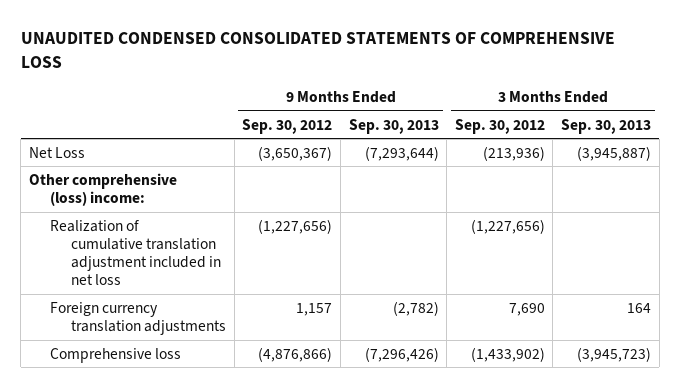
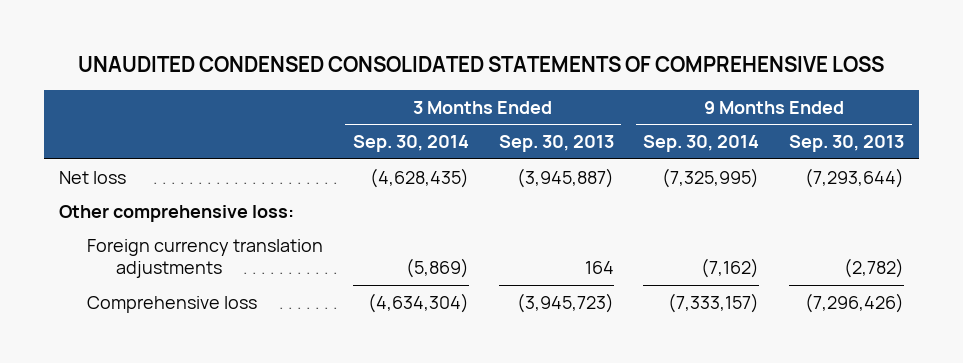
[242,118,333,134] Sep. 30, 2012 -> none
[454,118,545,134] Sep. 30, 2012 -> none
none -> [352,135,469,153] Sep. 30, 2014
none -> [643,135,760,153] Sep. 30, 2014
[49,219,222,286] Realization of cumulative translation adjustment included in net loss -> none
[28,146,85,158] Net Loss -> [58,170,126,184] Net loss
[28,172,177,206] Other comprehensive (loss) income: -> [58,204,294,222] Other comprehensive loss:

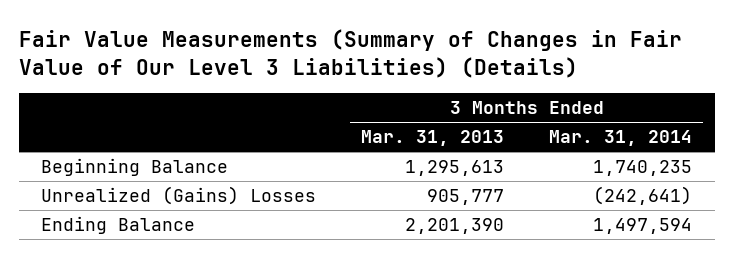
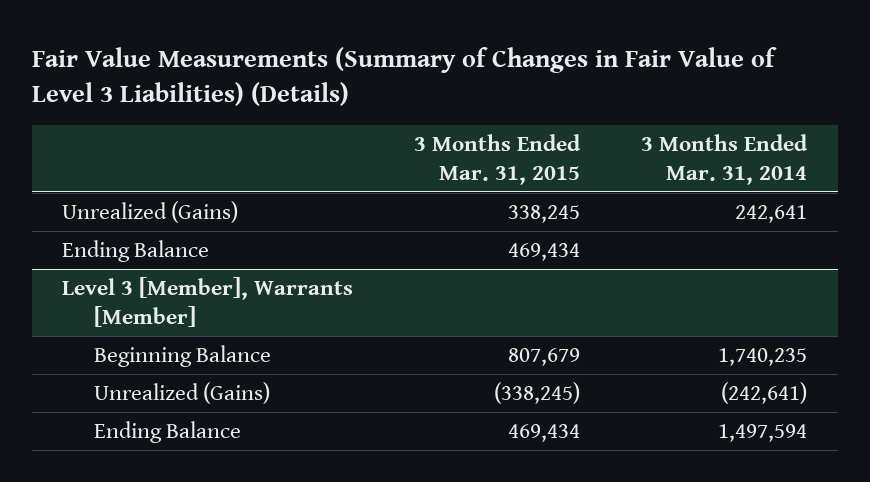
[18,28,682,78] Fair Value Measurements (Summary of Changes in Fair Value of Our Level 3 Liabilities) (Details) -> [31,47,777,107] Fair Value Measurements (Summary of Changes in Fair Value of Level 3 Liabilities) (Details)
[361,130,505,147] Mar. 31, 2013 -> none
none -> [414,134,582,185] 3 Months Ended Mar. 31, 2015
none -> [62,201,239,224] Unrealized (Gains)
none -> [62,240,210,263] Ending Balance
none -> [62,277,354,327] Level 3 [Member], Warrants [Member]
[41,186,317,206] Unrealized (Gains) Losses -> [94,382,271,405] Unrealized (Gains)

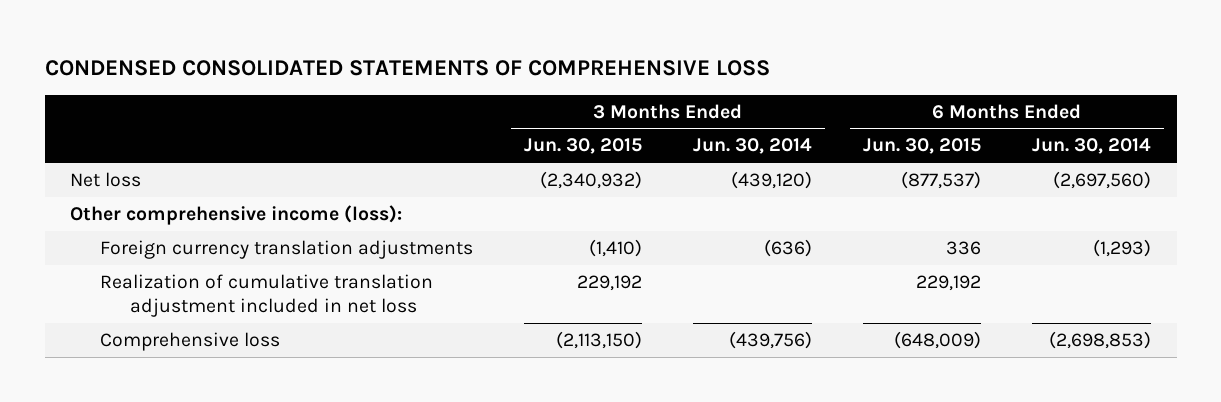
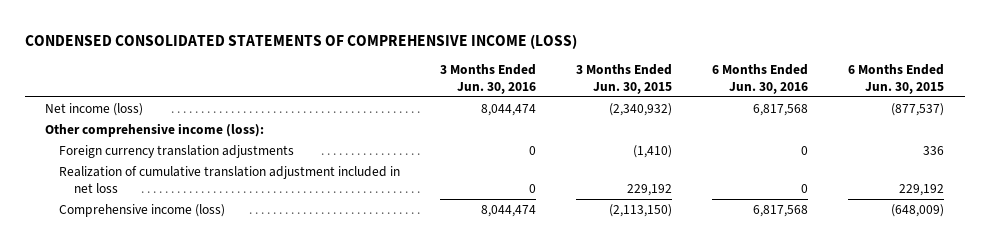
[44,60,770,77] CONDENSED CONSOLIDATED STATEMENTS OF COMPREHENSIVE LOSS -> [24,33,577,49] CONDENSED CONSOLIDATED STATEMENTS OF COMPREHENSIVE INCOME (LOSS)
[693,138,813,155] Jun. 30, 2014 -> none
[1032,138,1152,155] Jun. 30, 2014 -> none
none -> [440,64,537,95] 3 Months Ended Jun. 30, 2016
none -> [712,64,809,95] 6 Months Ended Jun. 30, 2016
[70,172,142,188] Net loss -> [44,102,143,116] Net income (loss)
[100,332,281,352] Comprehensive loss -> [59,203,226,217] Comprehensive income (loss)

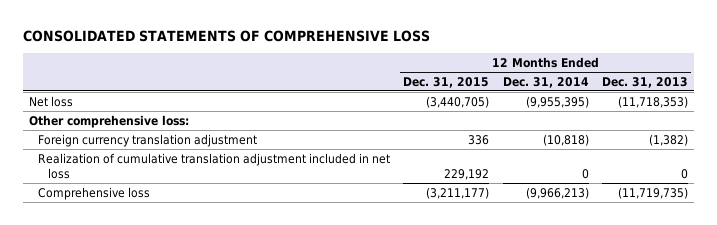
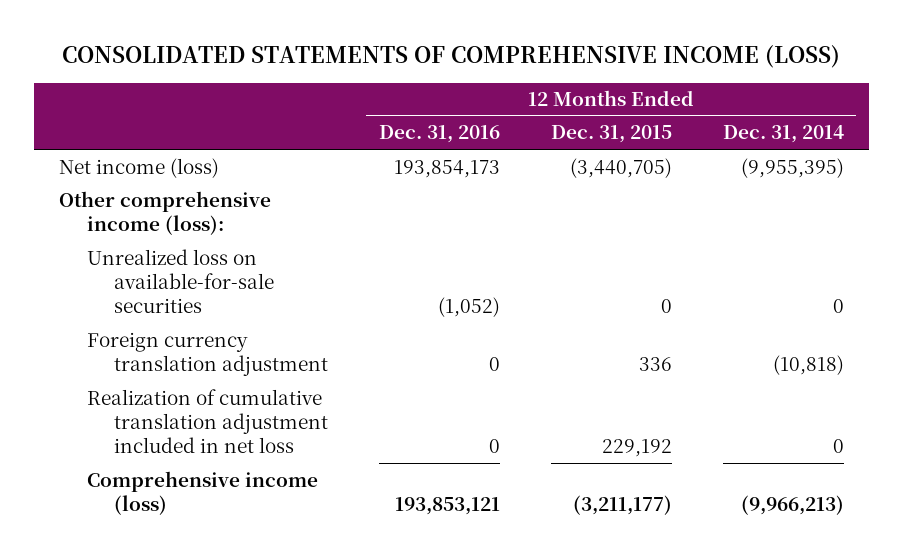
[22,30,430,43] CONSOLIDATED STATEMENTS OF COMPREHENSIVE LOSS -> [62,45,841,69] CONSOLIDATED STATEMENTS OF COMPREHENSIVE INCOME (LOSS)
[601,76,688,88] Dec. 31, 2013 -> none
none -> [378,125,500,144] Dec. 31, 2016
[29,95,74,107] Net loss -> [59,157,220,178] Net income (loss)
[29,114,190,128] Other comprehensive loss: -> [59,190,272,235] Other comprehensive income (loss):
none -> [86,248,274,314] Unrealized loss on available-for-sale securities
[38,186,151,200] Comprehensive loss -> [86,470,318,515] Comprehensive income (loss)

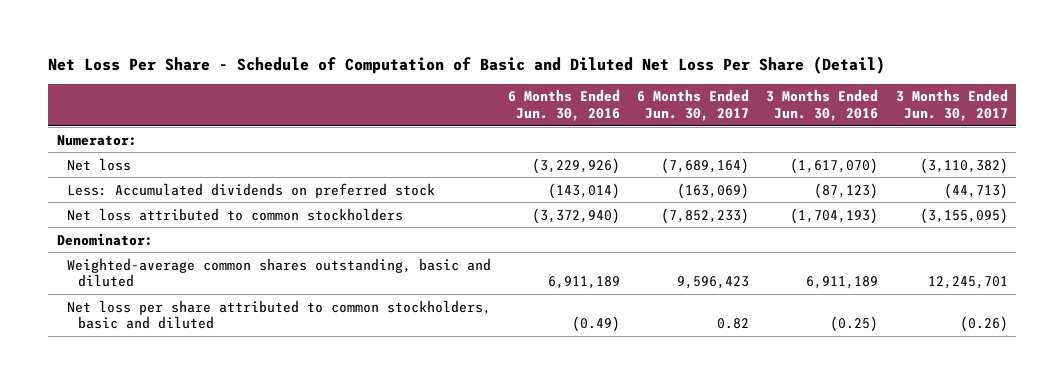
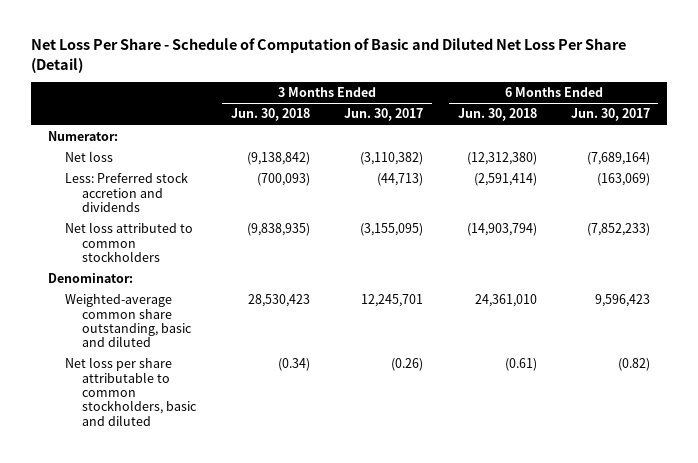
[508,89,621,121] 6 Months Ended Jun. 30, 2016 -> none
[766,89,879,121] 3 Months Ended Jun. 30, 2016 -> none
none -> [230,108,310,122] Jun. 30, 2018
none -> [457,108,537,122] Jun. 30, 2018
[67,182,436,198] Less: Accumulated dividends on preferred stock -> [65,172,189,212] Less: Preferred stock accretion and dividends
[67,257,492,288] Weighted-average common shares outstanding, basic and diluted -> [65,294,193,348] Weighted-average common share outstanding, basic and diluted
[67,299,492,330] Net loss per share attributed to common stockholders, basic and diluted -> [65,357,198,426] Net loss per share attributable to common stockholders, basic and diluted
[717,318,750,330] 0.82 -> [617,358,650,372] (0.82)

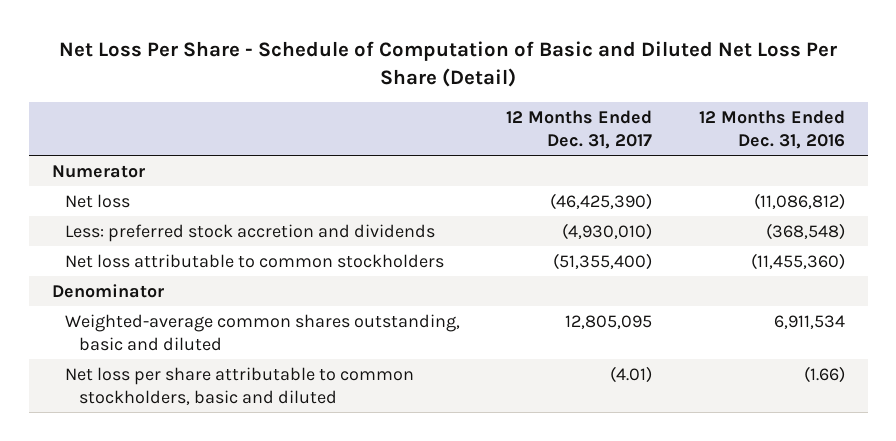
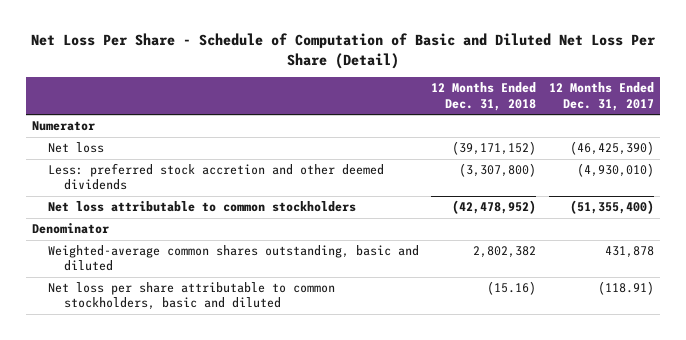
[698,109,845,149] 12 Months Ended Dec. 31, 2016 -> none
none -> [431,82,537,111] 12 Months Ended Dec. 31, 2018
[65,223,436,242] Less: preferred stock accretion and dividends -> [47,163,384,191] Less: preferred stock accretion and other deemed dividends
[565,314,653,329] 12,805,095 -> [605,246,655,259] 431,878
[610,365,653,383] (4.01) -> [598,281,655,296] (118.91)

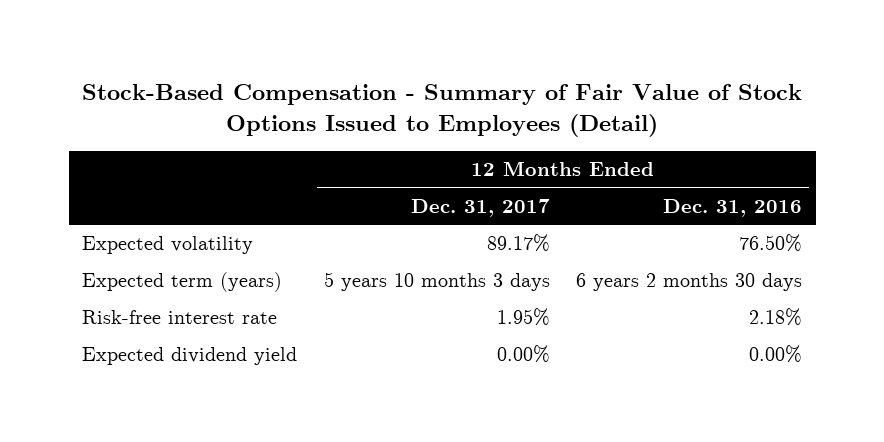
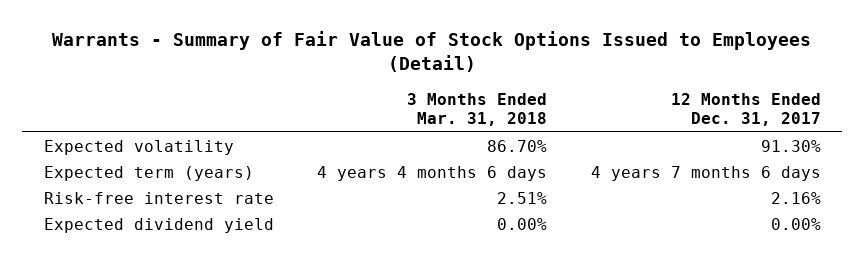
[82,83,803,137] Stock-Based Compensation - Summary of Fair Value of Stock Options Issued to Employees (Detail) -> [52,31,812,73] Warrants - Summary of Fair Value of Stock Options Issued to Employees (Detail)
[663,198,803,217] Dec. 31, 2016 -> none
none -> [407,92,548,127] 3 Months Ended Mar. 31, 2018
[486,234,550,253] 89.17% -> [760,139,821,152] 91.30%
[323,272,550,292] 5 years 10 months 3 days -> [590,165,821,181] 4 years 7 months 6 days
[496,308,550,327] 1.95% -> [770,191,821,204] 2.16%

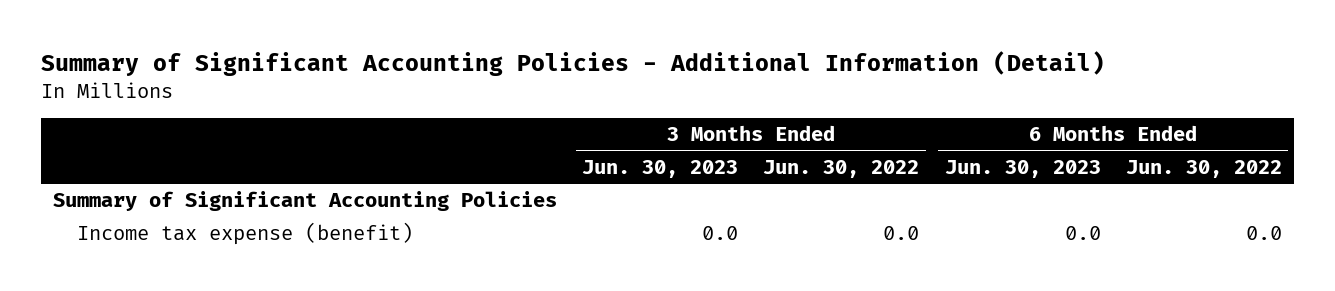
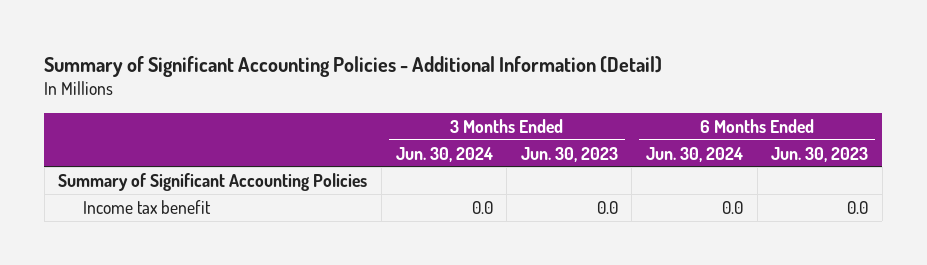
[763,159,920,178] Jun. 30, 2022 -> none
[1125,159,1282,178] Jun. 30, 2022 -> none
none -> [395,146,493,162] Jun. 30, 2024
none -> [646,146,744,162] Jun. 30, 2024
[77,222,414,246] Income tax expense (benefit) -> [83,199,212,214] Income tax benefit

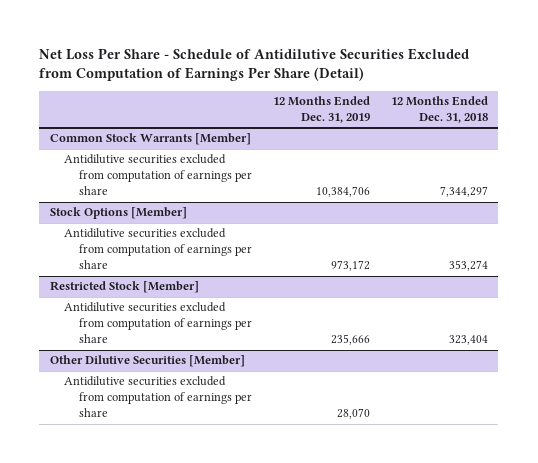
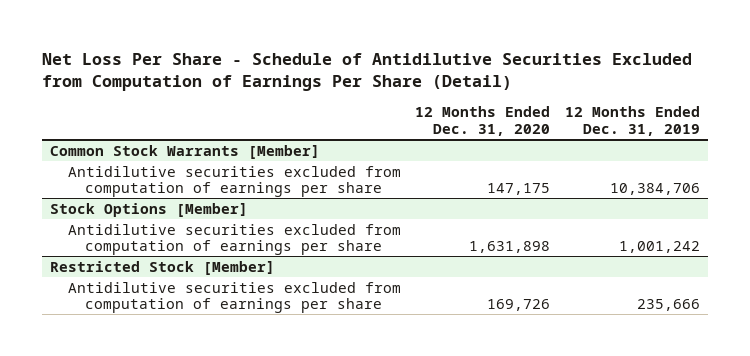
[390,96,488,124] 12 Months Ended Dec. 31, 2018 -> none
none -> [415,106,551,137] 12 Months Ended Dec. 31, 2020
[330,260,370,272] 973,172 -> [619,241,701,254] 1,001,242
[49,355,245,368] Other Dilutive Securities [Member] -> none
[64,376,252,418] Antidilutive securities excluded from computation of earnings per share -> none

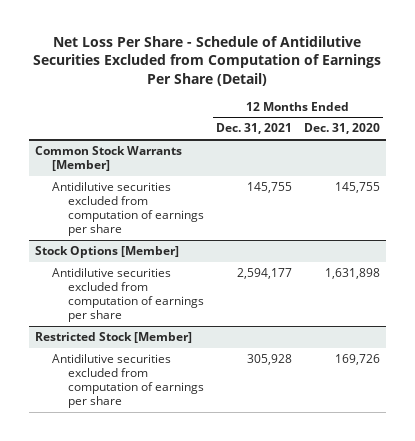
[565,106,701,137] 12 Months Ended Dec. 31, 2019 -> none
none -> [216,123,293,135] Dec. 31, 2021
[487,183,551,196] 147,175 -> [334,182,380,194] 145,755

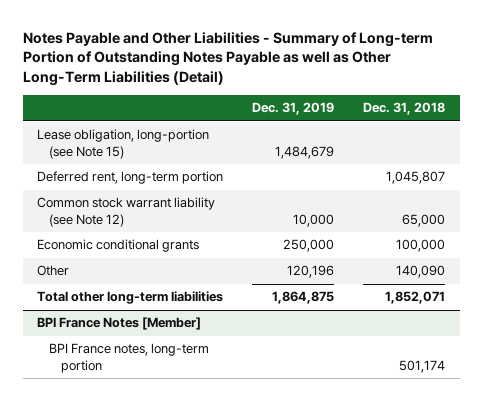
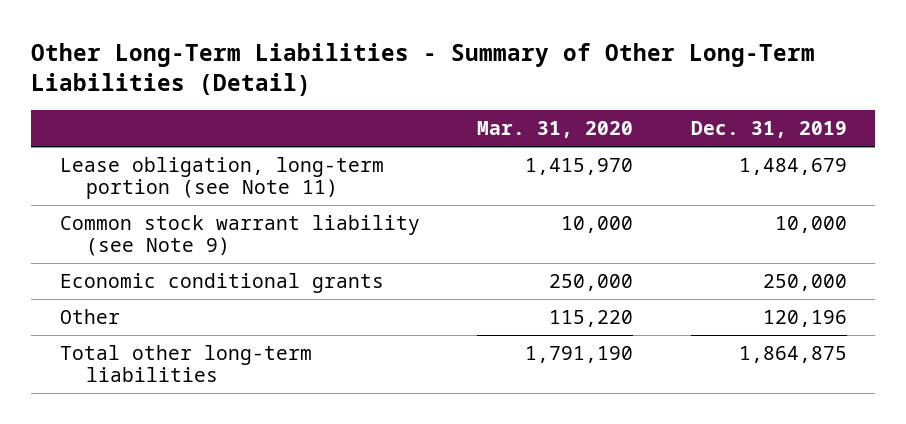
[22,31,433,87] Notes Payable and Other Liabilities - Summary of Long-term Portion of Outstanding Notes Payable as well as Other Long-Term Liabilities (Detail) -> [30,42,815,97] Other Long-Term Liabilities - Summary of Other Long-Term Liabilities (Detail)
[363,102,446,116] Dec. 31, 2018 -> none
none -> [477,121,634,139] Mar. 31, 2020
[37,171,224,185] Deferred rent, long-term portion -> none
[37,129,210,159] Lease obligation, long-portion (see Note 15) -> [59,156,384,200] Lease obligation, long-term portion (see Note 11)
[37,197,216,227] Common stock warrant liability (see Note 12) -> [59,214,420,257] Common stock warrant liability (see Note 9)
[37,317,202,331] BPI France Notes [Member] -> none
[49,343,210,373] BPI France notes, long-term portion -> none

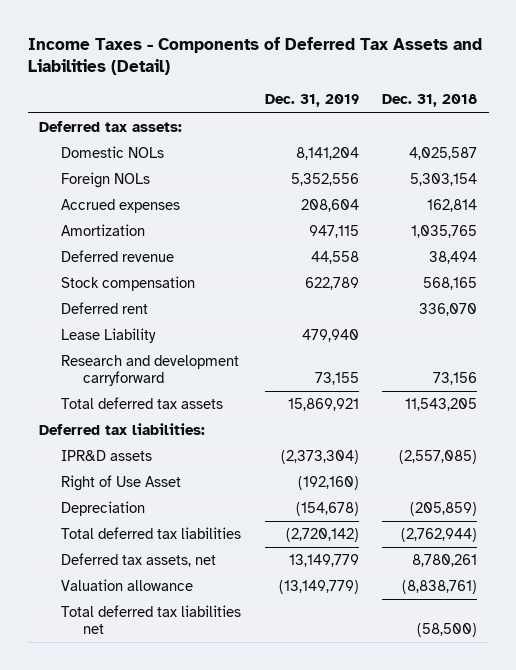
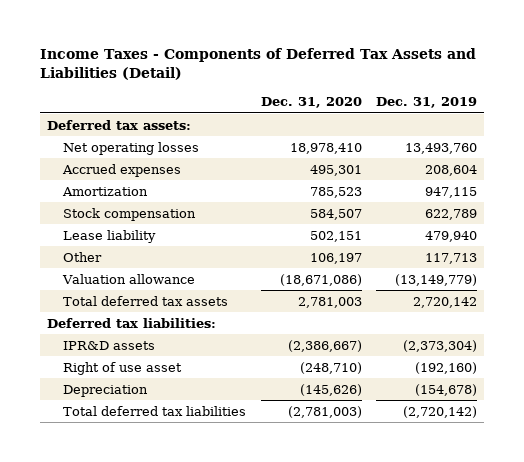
[381,94,477,108] Dec. 31, 2018 -> none
none -> [260,97,362,109] Dec. 31, 2020
[61,145,165,158] Domestic NOLs -> none
[61,171,151,188] Foreign NOLs -> none
none -> [63,141,200,155] Net operating losses
[61,249,175,262] Deferred revenue -> none
[61,301,149,314] Deferred rent -> none
[61,354,240,386] Research and development carryforward -> none
[61,327,157,343] Lease Liability -> [63,229,157,243] Lease liability
none -> [63,251,103,262] Other
[61,578,194,591] Valuation allowance -> [62,273,196,284] Valuation allowance
[287,397,359,411] 15,869,921 -> [413,296,478,308] 2,720,142
[61,474,182,491] Right of Use Asset -> [63,361,183,375] Right of use asset
[61,552,217,567] Deferred tax assets, net -> none
[61,604,242,634] Total deferred tax liabilities net -> none

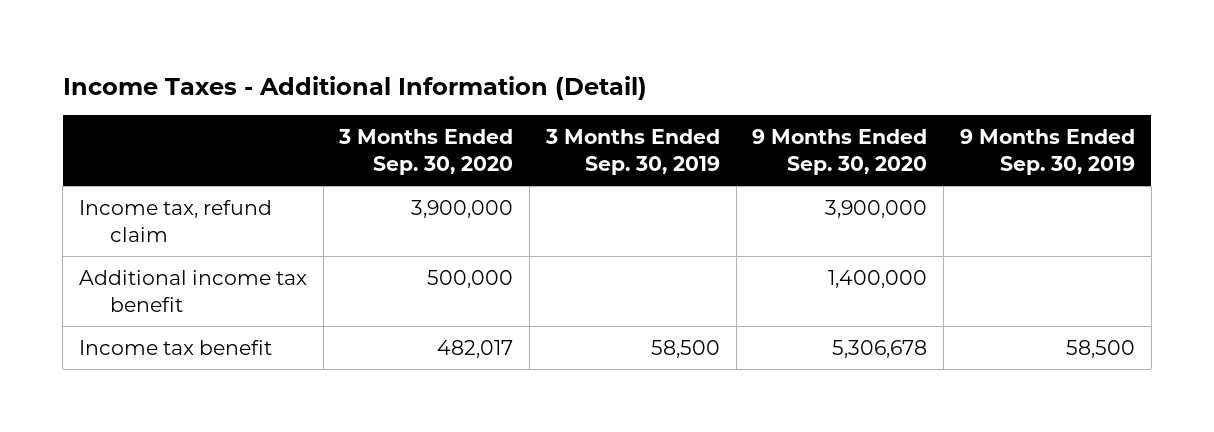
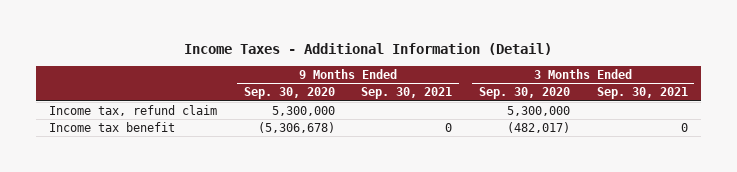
[544,129,720,175] 3 Months Ended Sep. 30, 2019 -> none
[959,129,1135,175] 9 Months Ended Sep. 30, 2019 -> none
none -> [361,87,453,100] Sep. 30, 2021
none -> [596,87,688,100] Sep. 30, 2021
[78,269,307,312] Additional income tax benefit -> none
[411,199,514,218] 3,900,000 -> [507,105,571,116] 5,300,000
[825,199,928,218] 3,900,000 -> [271,105,335,116] 5,300,000
[437,339,514,358] 482,017 -> [507,121,571,133] (482,017)
[832,339,928,358] 5,306,678 -> [257,121,335,133] (5,306,678)

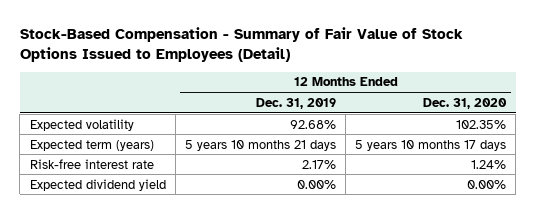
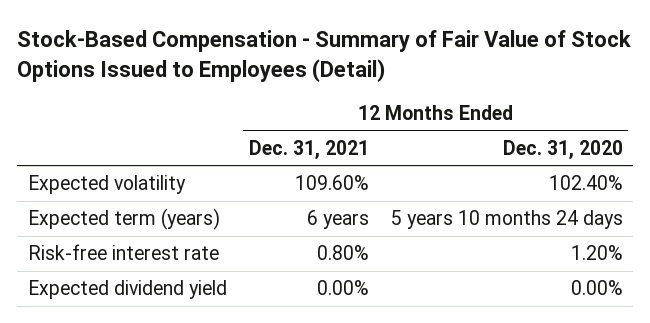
[255,97,336,109] Dec. 31, 2019 -> none
none -> [248,140,369,161] Dec. 31, 2021
[456,119,507,129] 102.35% -> [548,175,623,191] 102.40%
[355,139,507,151] 5 years 10 months 17 days -> [390,210,623,230] 5 years 10 months 24 days
[471,159,507,169] 1.24% -> [570,245,623,261] 1.20%

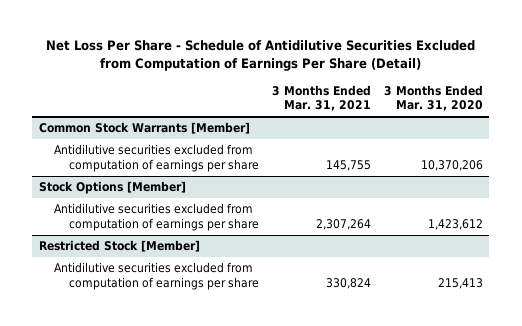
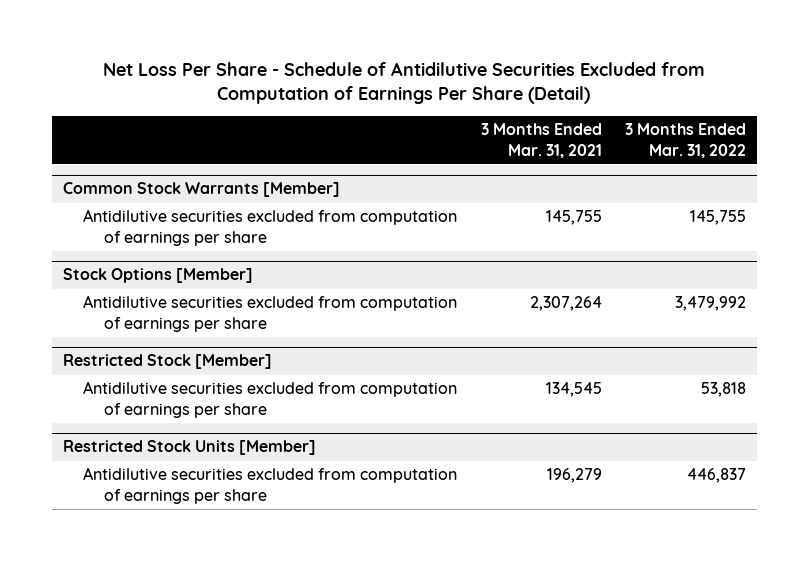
[383,84,483,112] 3 Months Ended Mar. 31, 2020 -> none
none -> [624,123,746,158] 3 Months Ended Mar. 31, 2022
[325,277,371,289] 330,824 -> [545,382,602,398] 134,545
none -> [63,440,317,456] Restricted Stock Units [Member]
none -> [83,467,458,504] Antidilutive securities excluded from computation of earnings per share

